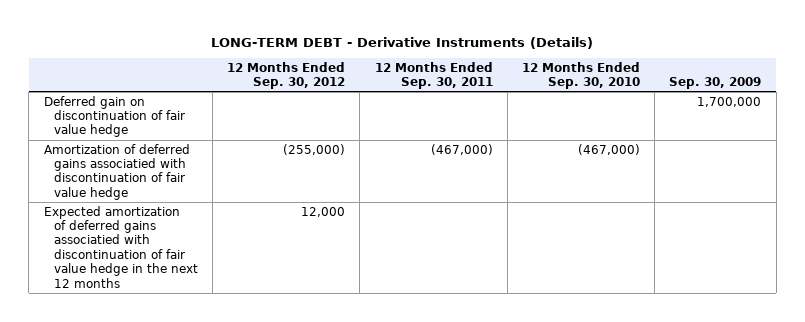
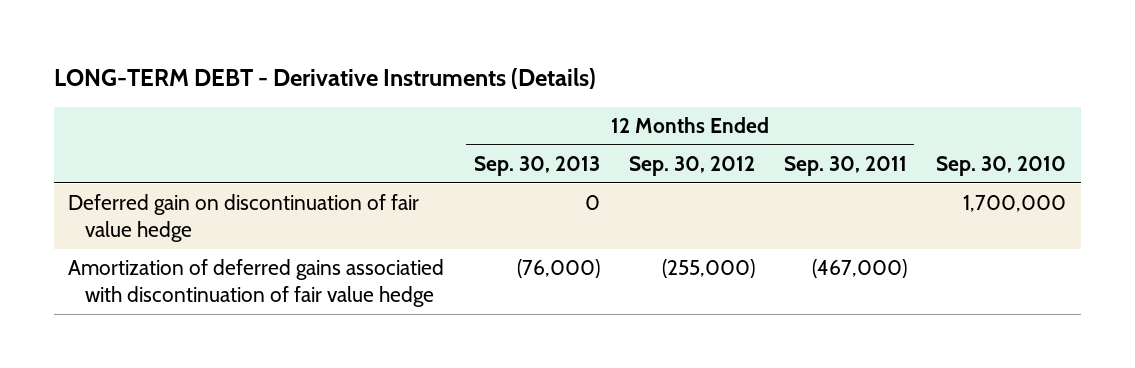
[521,61,640,89] 12 Months Ended Sep. 30, 2010 -> none
[669,76,762,89] Sep. 30, 2009 -> none
none -> [473,156,600,177] Sep. 30, 2013
none -> [936,156,1067,177] Sep. 30, 2010
[43,205,198,288] Expected amortization of deferred gains associatied with discontinuation of fair value hedge in the next 12 months -> none

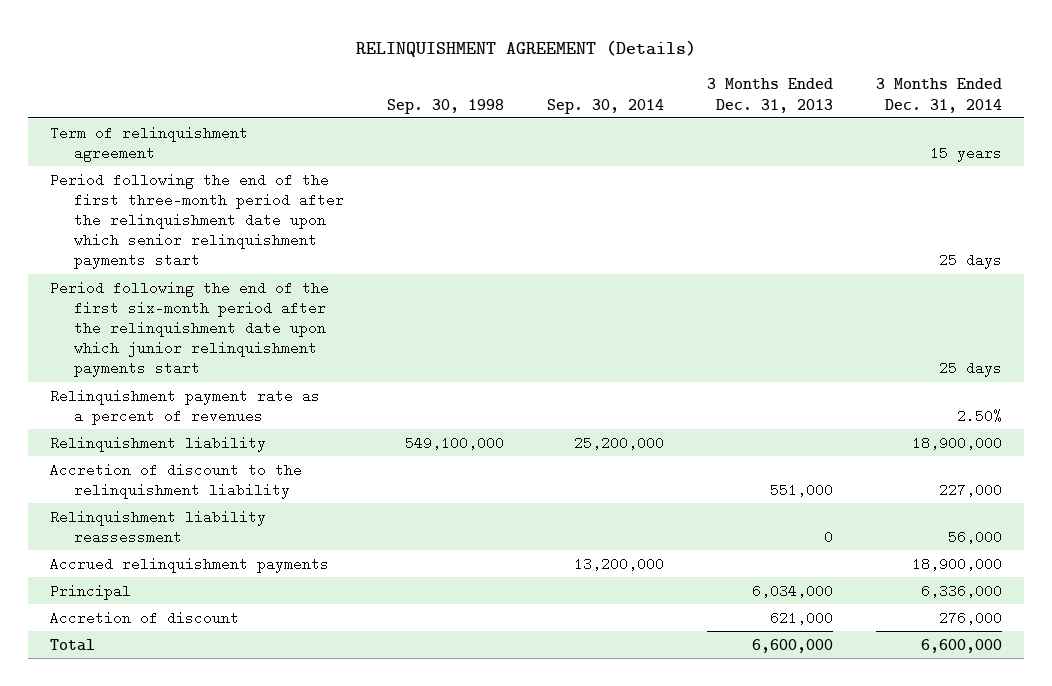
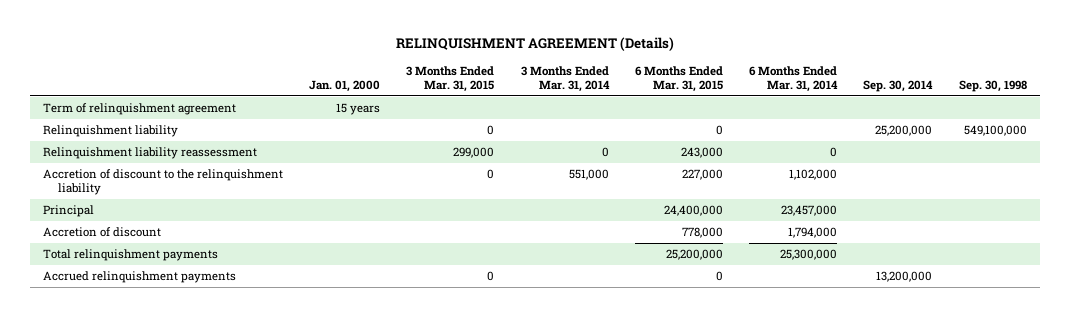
[707,78,834,113] 3 Months Ended Dec. 31, 2013 -> none
[876,78,1003,113] 3 Months Ended Dec. 31, 2014 -> none
none -> [309,79,381,92] Jan. 01, 2000
none -> [406,65,495,92] 3 Months Ended Mar. 31, 2015
none -> [520,65,610,92] 3 Months Ended Mar. 31, 2014
none -> [634,65,723,92] 6 Months Ended Mar. 31, 2015
none -> [749,65,839,92] 6 Months Ended Mar. 31, 2014
[49,172,344,270] Period following the end of the first three-month period after the relinquishment date upon which senior relinquishment payments start -> none
[49,280,329,378] Period following the end of the first six-month period after the relinquishment date upon which junior relinquishment payments start -> none
[49,388,320,425] Relinquishment payment rate as a percent of revenues -> none
[49,462,302,499] Accretion of discount to the relinquishment liability -> [43,169,284,196] Accretion of discount to the relinquishment liability
[49,638,95,651] Total -> [43,249,219,262] Total relinquishment payments
[49,556,329,573] Accrued relinquishment payments -> [43,271,237,284] Accrued relinquishment payments

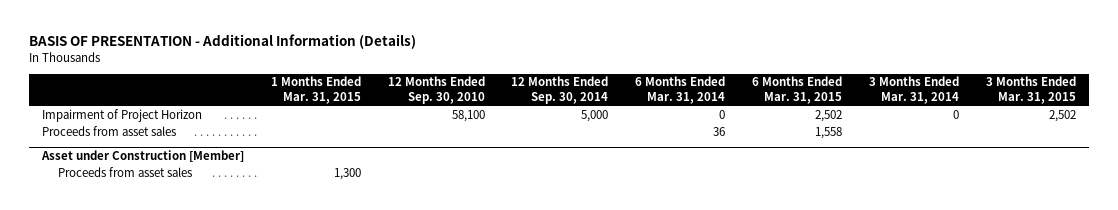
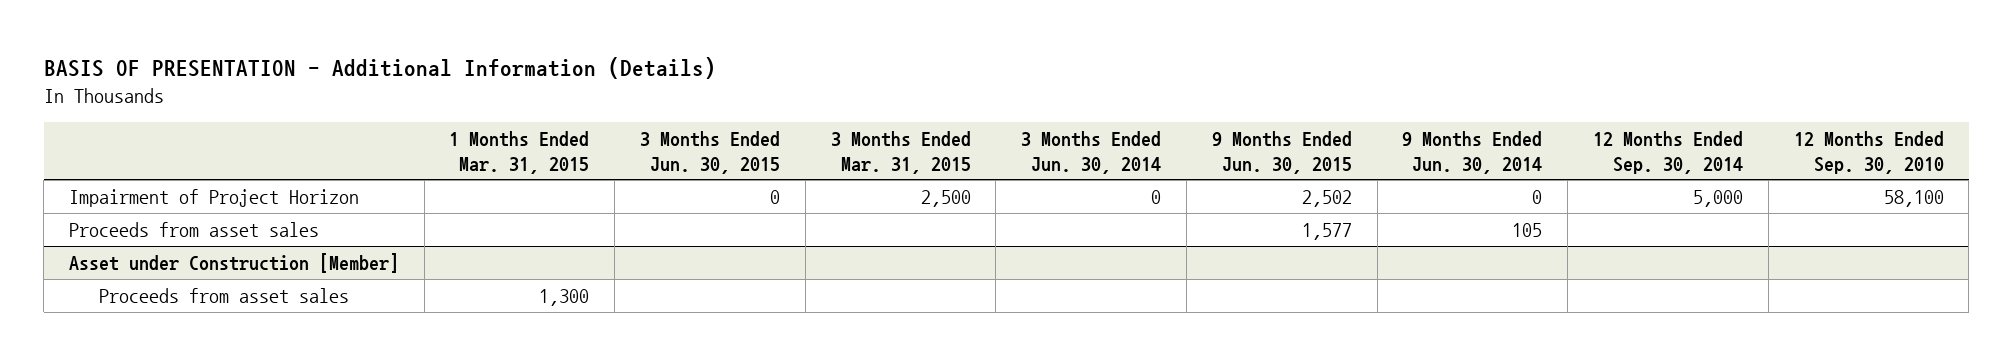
[635,76,726,104] 6 Months Ended Mar. 31, 2014 -> none
[752,76,843,104] 6 Months Ended Mar. 31, 2015 -> none
[868,76,959,104] 3 Months Ended Mar. 31, 2014 -> none
none -> [640,131,781,174] 3 Months Ended Jun. 30, 2015
none -> [1021,131,1162,174] 3 Months Ended Jun. 30, 2014
none -> [1211,131,1352,174] 9 Months Ended Jun. 30, 2015
none -> [1402,131,1543,174] 9 Months Ended Jun. 30, 2014
[1048,109,1076,122] 2,502 -> [920,189,971,207] 2,500

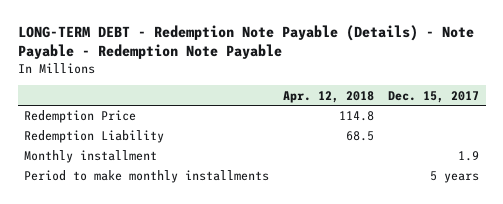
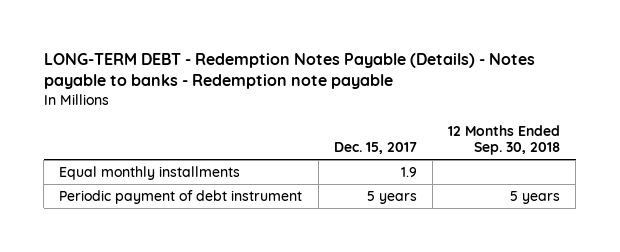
[17,24,474,60] LONG-TERM DEBT - Redemption Note Payable (Details) - Note Payable - Redemption Note Payable -> [43,53,535,90] LONG-TERM DEBT - Redemption Notes Payable (Details) - Notes payable to banks - Redemption note payable
[283,90,375,103] Apr. 12, 2018 -> none
none -> [448,124,561,156] 12 Months Ended Sep. 30, 2018
[24,110,137,124] Redemption Price -> none
[24,130,165,144] Redemption Liability -> none
[24,150,158,164] Monthly installment -> [59,165,241,180] Equal monthly installments
[24,170,270,184] Period to make monthly installments -> [59,189,303,204] Periodic payment of debt instrument

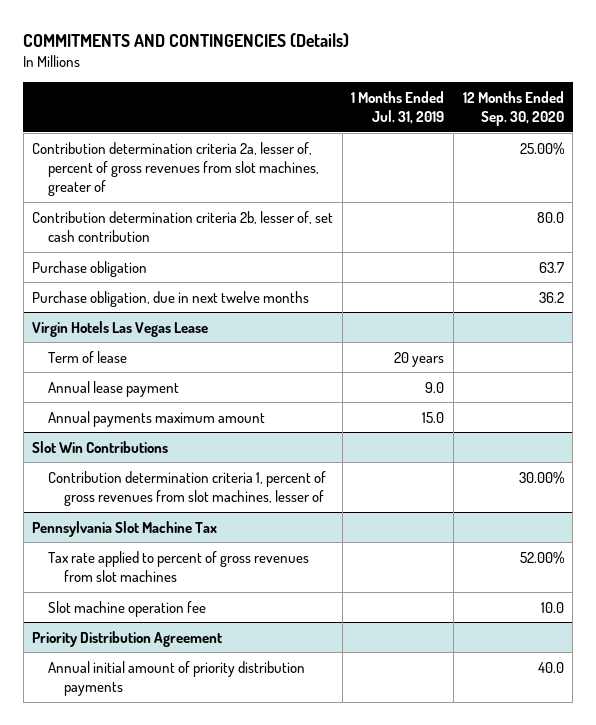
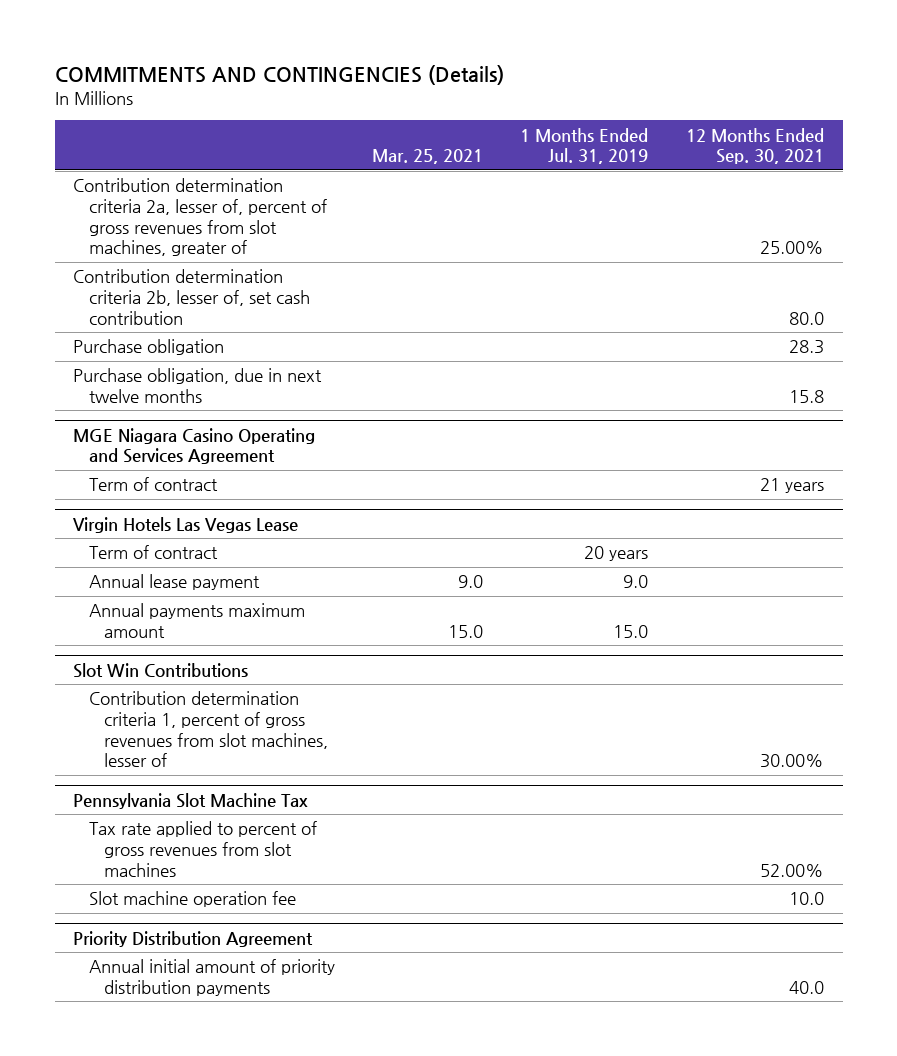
[462,90,564,127] 12 Months Ended Sep. 30, 2020 -> none
none -> [371,149,483,165] Mar. 25, 2021
none -> [685,127,824,165] 12 Months Ended Sep. 30, 2021
none -> [73,427,316,465] MGE Niagara Casino Operating and Services Agreement
none -> [88,477,218,492] Term of contract
[48,350,128,363] Term of lease -> [88,545,218,560] Term of contract

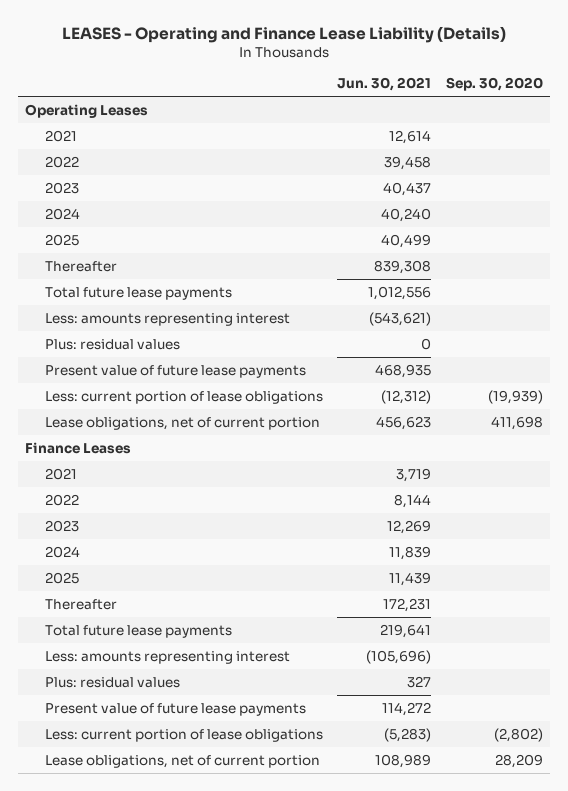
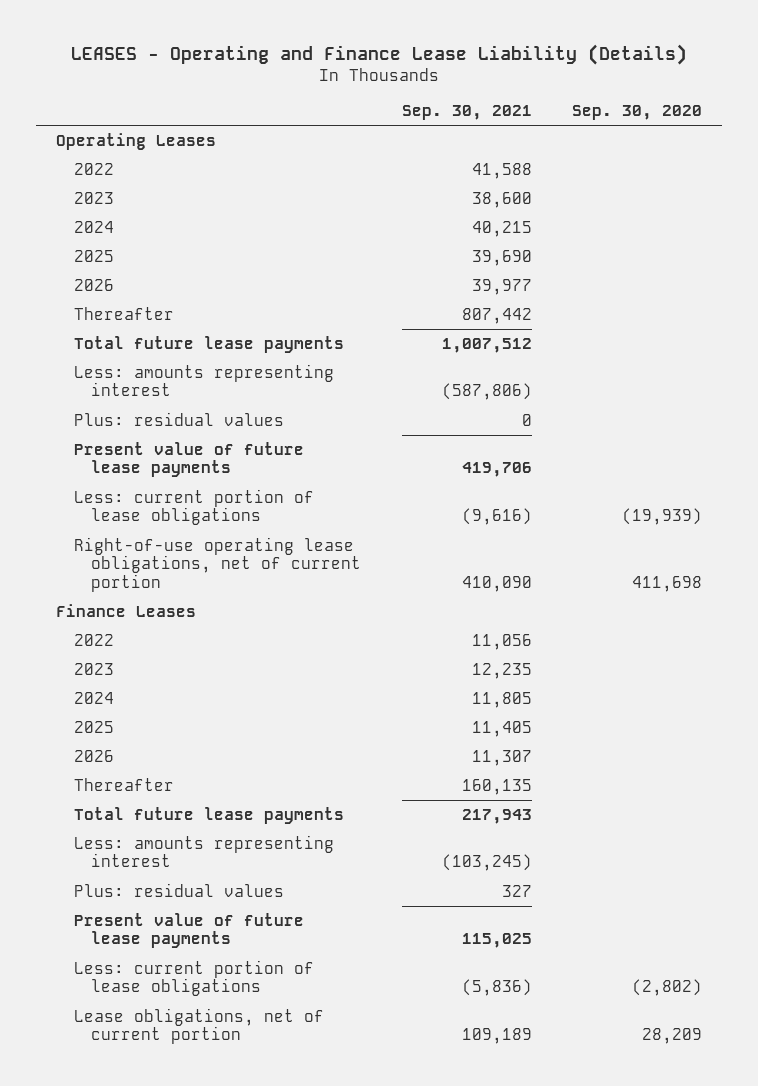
[337,77,432,92] Jun. 30, 2021 -> none
none -> [401,105,532,121] Sep. 30, 2021
[44,129,77,142] 2021 -> none
none -> [73,278,114,291] 2026
[44,416,320,430] Lease obligations, net of current portion -> [73,536,362,592] Right-of-use operating lease obligations, net of current portion
[44,467,77,480] 2021 -> none
none -> [73,749,114,762] 2026

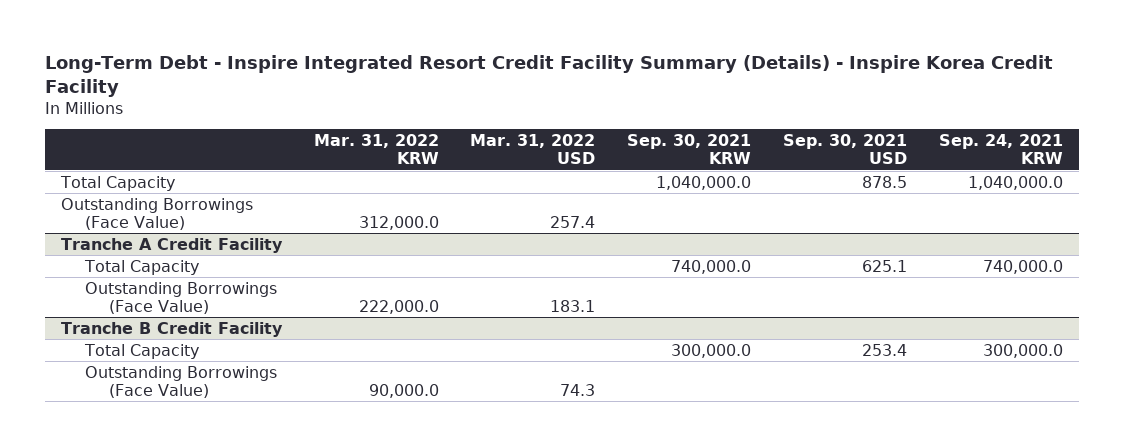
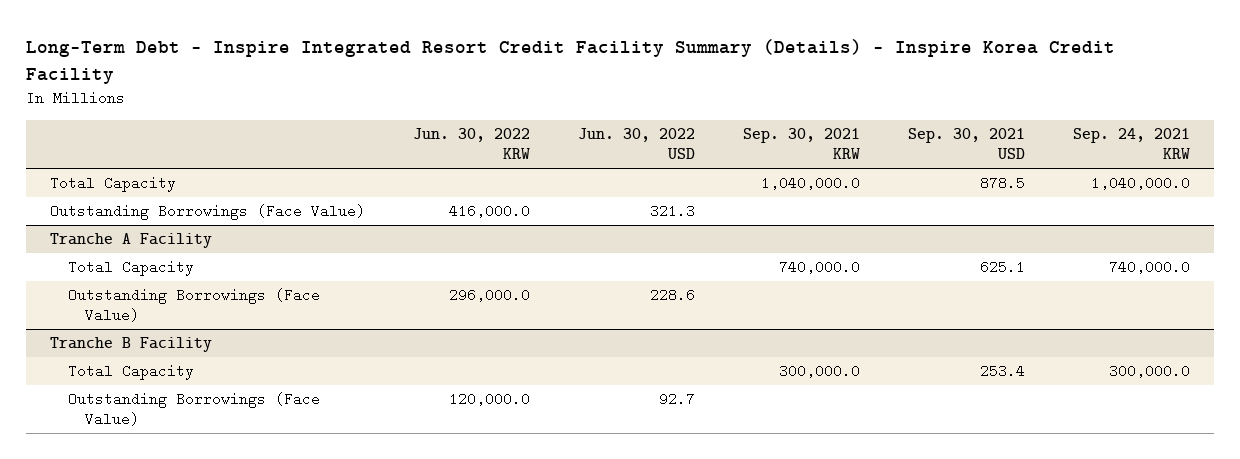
[313,134,439,165] Mar. 31, 2022 KRW -> none
[470,134,596,165] Mar. 31, 2022 USD -> none
none -> [413,128,531,160] Jun. 30, 2022 KRW
none -> [577,128,695,160] Jun. 30, 2022 USD
[60,237,283,253] Tranche A Credit Facility -> [50,233,213,249] Tranche A Facility
[60,321,283,337] Tranche B Credit Facility -> [50,337,213,353] Tranche B Facility

